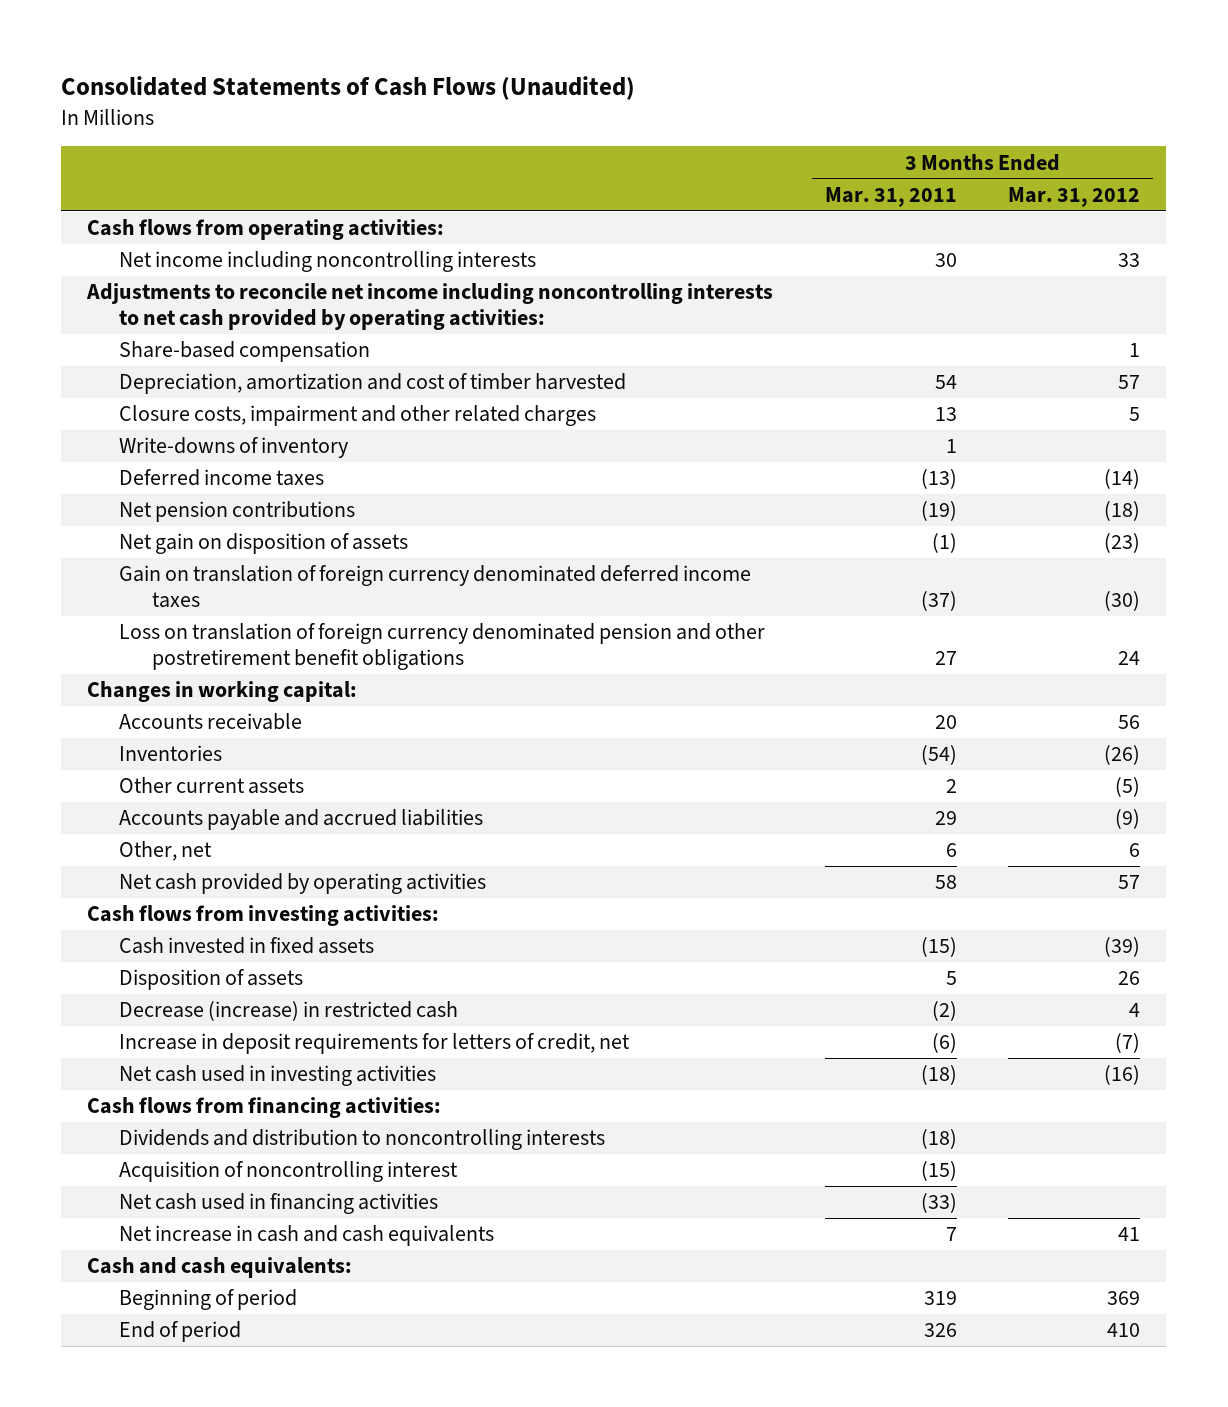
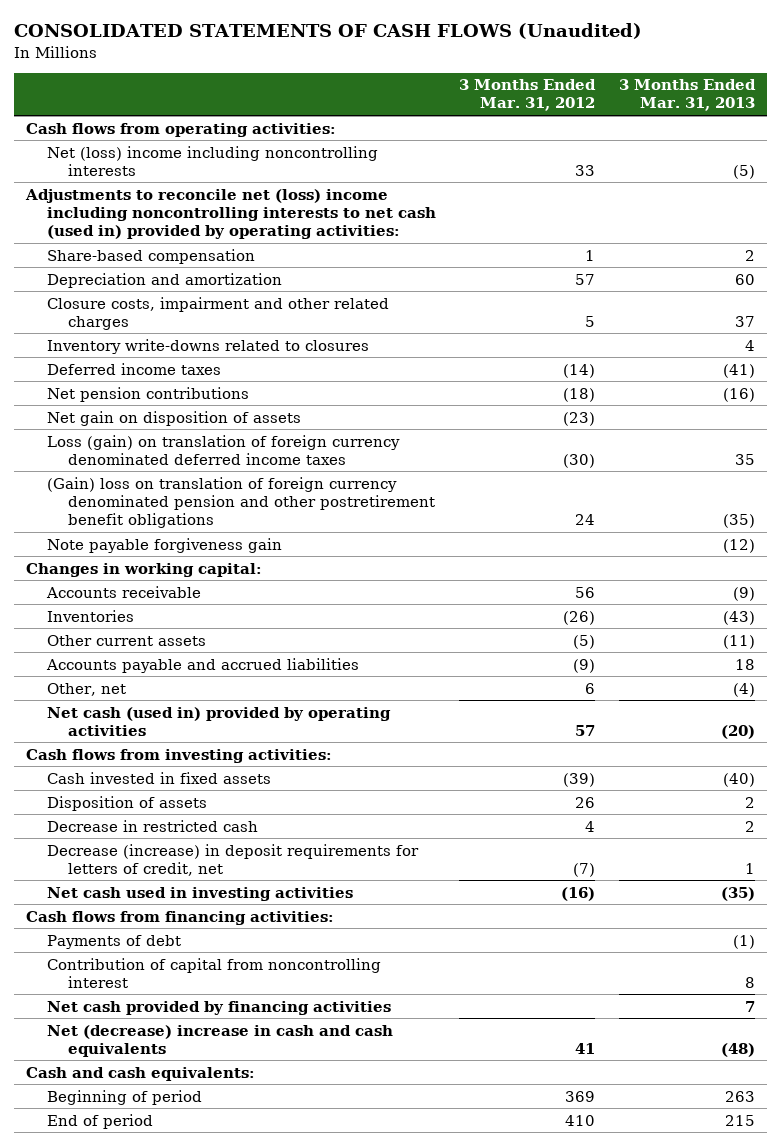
[61,76,636,101] Consolidated Statements of Cash Flows (Unaudited) -> [13,23,642,40] CONSOLIDATED STATEMENTS OF CASH FLOWS (Unaudited)
[824,186,957,207] Mar. 31, 2011 -> none
none -> [619,79,757,112] 3 Months Ended Mar. 31, 2013
[119,251,537,273] Net income including noncontrolling interests -> [46,145,378,176] Net (loss) income including noncontrolling interests
[86,283,774,330] Adjustments to reconcile net income including noncontrolling interests to net cash provided by operating activities: -> [24,188,436,240] Adjustments to reconcile net (loss) income including noncontrolling interests to net cash (used in) provided by operating activities:
[119,373,627,395] Depreciation, amortization and cost of timber harvested -> [46,272,282,288] Depreciation and amortization
[119,437,349,459] Write-downs of inventory -> [46,338,369,354] Inventory write-downs related to closures
[119,565,752,608] Gain on translation of foreign currency denominated deferred income taxes -> [46,434,400,465] Loss (gain) on translation of foreign currency denominated deferred income taxes
[119,623,766,670] Loss on translation of foreign currency denominated pension and other postretirement benefit obligations -> [46,476,435,529] (Gain) loss on translation of foreign currency denominated pension and other postretirement benefit obligations
none -> [46,537,282,553] Note payable forgiveness gain
[119,873,487,895] Net cash provided by operating activities -> [46,706,391,736] Net cash (used in) provided by operating activities
[119,1001,459,1022] Decrease (increase) in restricted cash -> [46,819,258,832] Decrease in restricted cash
[119,1033,631,1055] Increase in deposit requirements for letters of credit, net -> [46,843,419,876] Decrease (increase) in deposit requirements for letters of credit, net
[119,1129,606,1151] Dividends and distribution to noncontrolling interests -> none
[119,1161,459,1183] Acquisition of noncontrolling interest -> none
none -> [46,934,181,949] Payments of debt
none -> [46,957,381,988] Contribution of capital from noncontrolling interest
[119,1193,439,1215] Net cash used in financing activities -> [46,1000,391,1015] Net cash provided by financing activities
[119,1225,495,1247] Net increase in cash and cash equivalents -> [46,1024,393,1057] Net (decrease) increase in cash and cash equivalents

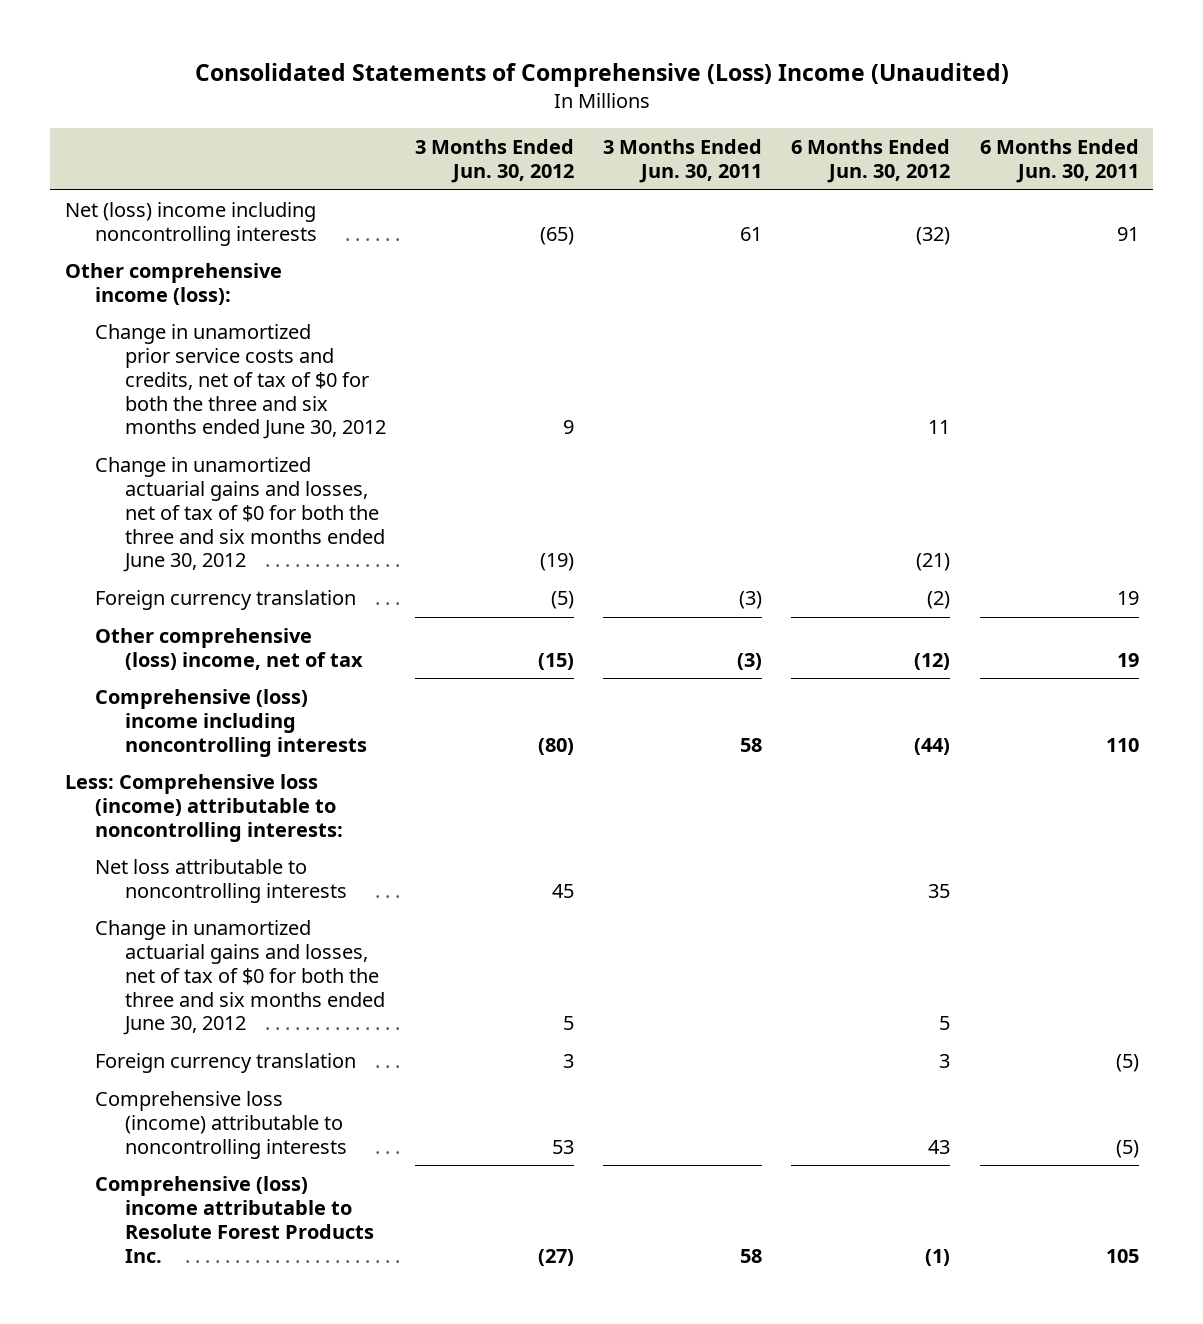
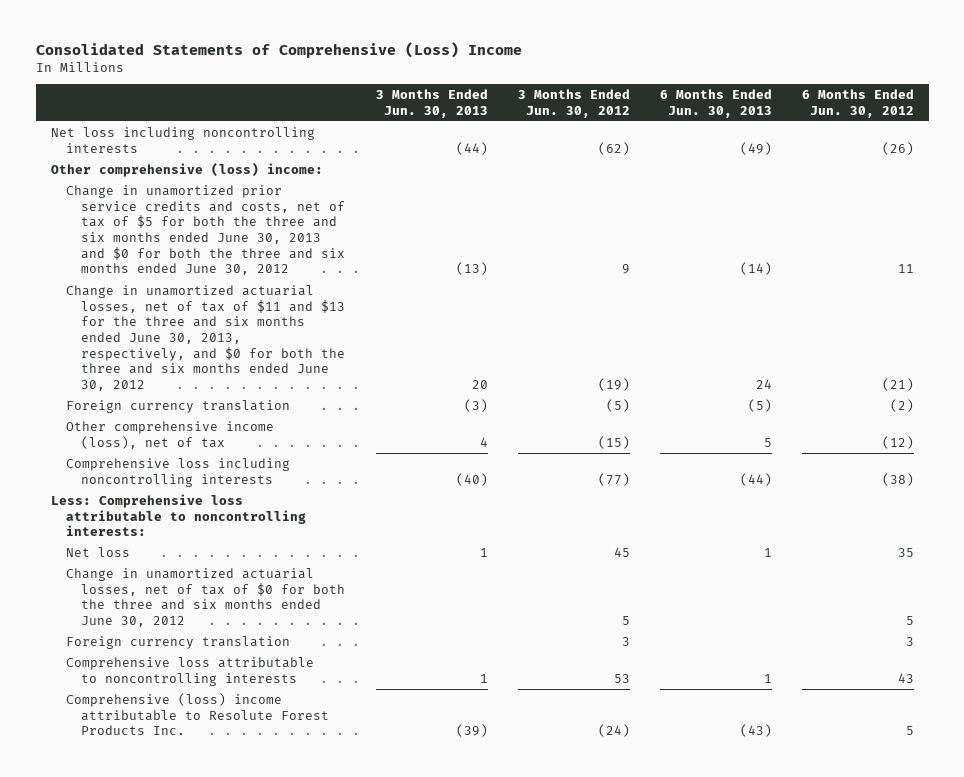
[194,63,1009,88] Consolidated Statements of Comprehensive (Loss) Income (Unaudited) -> [35,41,522,58] Consolidated Statements of Comprehensive (Loss) Income
[603,139,763,184] 3 Months Ended Jun. 30, 2011 -> none
[979,139,1139,184] 6 Months Ended Jun. 30, 2011 -> none
none -> [375,88,488,118] 3 Months Ended Jun. 30, 2013
none -> [659,88,772,118] 6 Months Ended Jun. 30, 2013
[64,202,317,246] Net (loss) income including noncontrolling interests -> [50,126,315,153] Net loss including noncontrolling interests
[540,226,575,245] (65) -> [597,141,630,155] (62)
[916,226,951,245] (32) -> [881,141,914,155] (26)
[64,263,282,305] Other comprehensive income (loss): -> [50,162,323,177] Other comprehensive (loss) income:
[94,324,386,440] Change in unamortized prior service costs and credits, net of tax of $0 for both the three and six months ended June 30, 2012 -> [66,184,346,276] Change in unamortized prior service credits and costs, net of tax of $5 for both the three and six months ended June 30, 2013 and $0 for both the three and six months ended June 30, 2012
[94,457,385,573] Change in unamortized actuarial gains and losses, net of tax of $0 for both the three and six months ended June 30, 2012 -> [66,284,346,392] Change in unamortized actuarial losses, net of tax of $11 and $13 for the three and six months ended June 30, 2013, respectively, and $0 for both the three and six months ended June 30, 2012
[94,628,363,670] Other comprehensive (loss) income, net of tax -> [66,420,275,449] Other comprehensive income (loss), net of tax
[94,689,367,757] Comprehensive (loss) income including noncontrolling interests -> [66,457,291,487] Comprehensive loss including noncontrolling interests
[538,737,575,755] (80) -> [597,472,630,486] (77)
[914,737,951,755] (44) -> [881,472,914,486] (38)
[64,774,343,842] Less: Comprehensive loss (income) attributable to noncontrolling interests: -> [50,493,307,537] Less: Comprehensive loss attributable to noncontrolling interests:
[94,859,347,903] Net loss attributable to noncontrolling interests -> [66,546,131,557] Net loss
[94,920,385,1036] Change in unamortized actuarial gains and losses, net of tax of $0 for both the three and six months ended June 30, 2012 -> [66,567,346,627] Change in unamortized actuarial losses, net of tax of $0 for both the three and six months ended June 30, 2012
[94,1091,347,1159] Comprehensive loss (income) attributable to noncontrolling interests -> [66,656,315,686] Comprehensive loss attributable to noncontrolling interests
[538,1248,575,1266] (27) -> [597,724,630,738] (24)
[925,1248,951,1266] (1) -> [905,726,914,736] 5

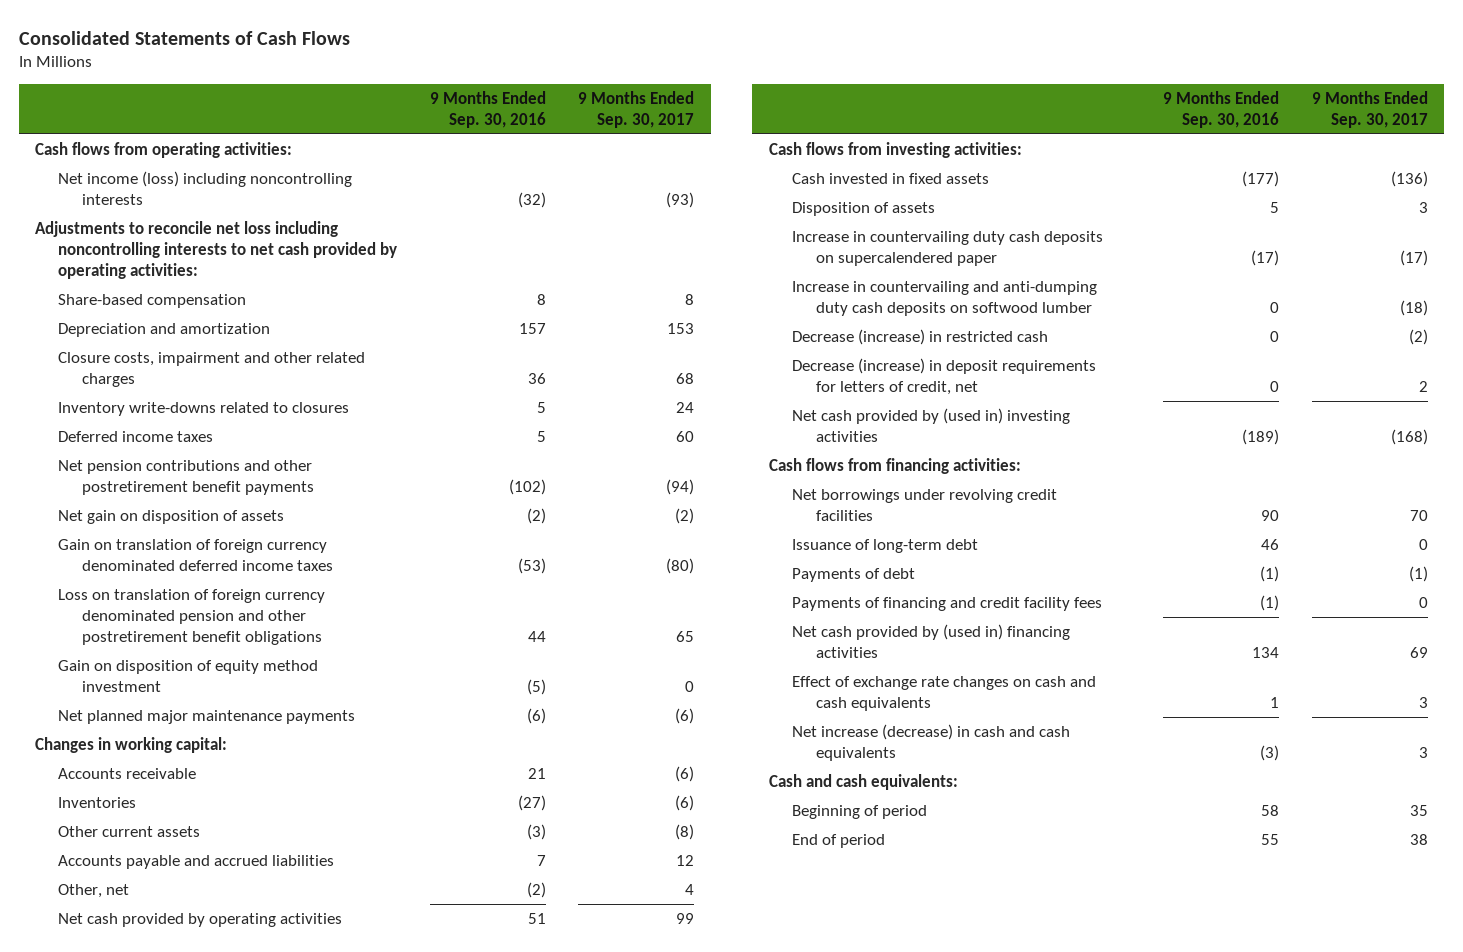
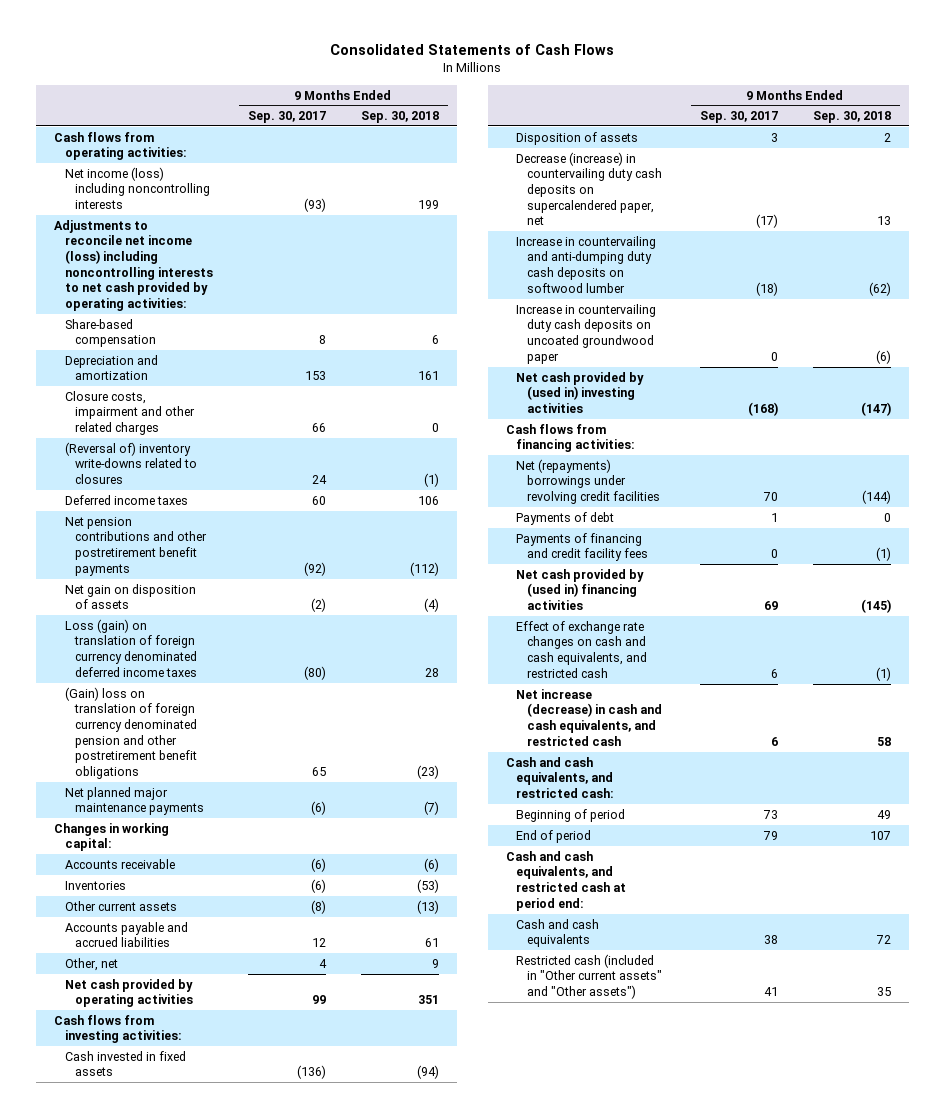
[429,90,546,129] 9 Months Ended Sep. 30, 2016 -> none
none -> [361,111,440,124] Sep. 30, 2018
[34,220,398,280] Adjustments to reconcile net loss including noncontrolling interests to net cash provided by operating activities: -> [53,219,213,312] Adjustments to reconcile net income (loss) including noncontrolling interests to net cash provided by operating activities:
[676,373,695,385] 68 -> [311,423,326,433] 66
[58,401,350,416] Inventory write-downs related to closures -> [64,441,198,485] (Reversal of) inventory write-downs related to closures
[666,479,695,496] (94) -> [303,561,326,576] (92)
[58,659,319,693] Gain on disposition of equity method investment -> none
[58,538,333,572] Gain on translation of foreign currency denominated deferred income taxes -> [64,618,198,677] Loss (gain) on translation of foreign currency denominated deferred income taxes
[58,588,326,646] Loss on translation of foreign currency denominated pension and other postretirement benefit obligations -> [64,686,198,780] (Gain) loss on translation of foreign currency denominated pension and other postretirement benefit obligations
[792,230,1104,267] Increase in countervailing duty cash deposits on supercalendered paper -> [516,151,663,226] Decrease (increase) in countervailing duty cash deposits on supercalendered paper, net
[792,328,1049,345] Decrease (increase) in restricted cash -> none
[792,357,1097,396] Decrease (increase) in deposit requirements for letters of credit, net -> none
none -> [516,303,657,364] Increase in countervailing duty cash deposits on uncoated groundwood paper
[792,538,979,553] Issuance of long-term debt -> none
[792,488,1058,522] Net borrowings under revolving credit facilities -> [516,458,661,505] Net (repayments) borrowings under revolving credit facilities
[1408,565,1428,582] (1) -> [770,512,778,522] 1
[792,675,1097,712] Effect of exchange rate changes on cash and cash equivalents -> [516,620,648,678] Effect of exchange rate changes on cash and cash equivalents, and restricted cash
[1418,697,1428,709] 3 -> [770,668,778,678] 6
[792,723,1071,762] Net increase (decrease) in cash and cash equivalents -> [516,688,663,746] Net increase (decrease) in cash and cash equivalents, and restricted cash
[1418,747,1428,759] 3 -> [770,736,778,746] 6
[768,773,958,790] Cash and cash equivalents: -> [505,756,615,799] Cash and cash equivalents, and restricted cash:
[1409,804,1428,816] 35 -> [762,809,778,819] 73
[1409,833,1428,845] 38 -> [762,830,778,840] 79
none -> [505,850,627,911] Cash and cash equivalents, and restricted cash at period end:
none -> [516,918,600,948] Cash and cash equivalents
none -> [516,953,663,1000] Restricted cash (included in "Other current assets" and "Other assets")

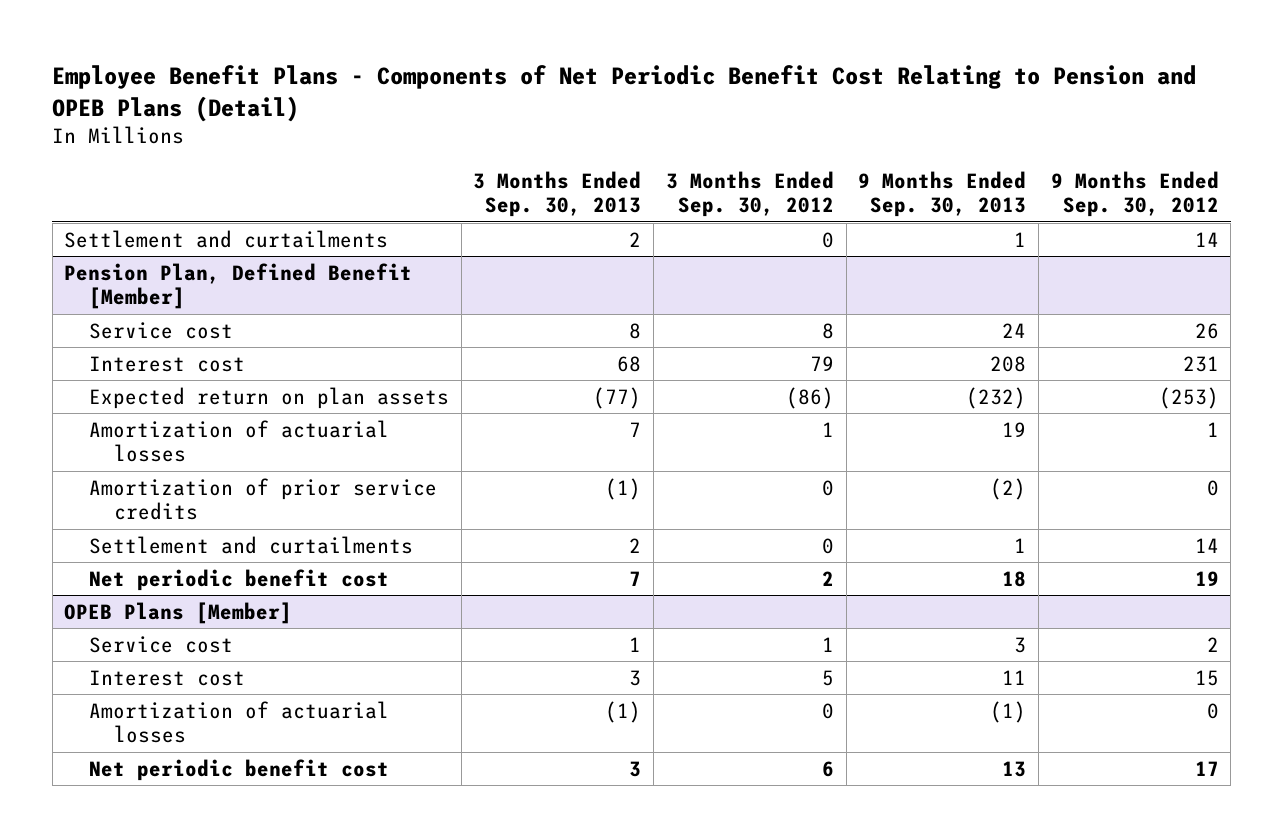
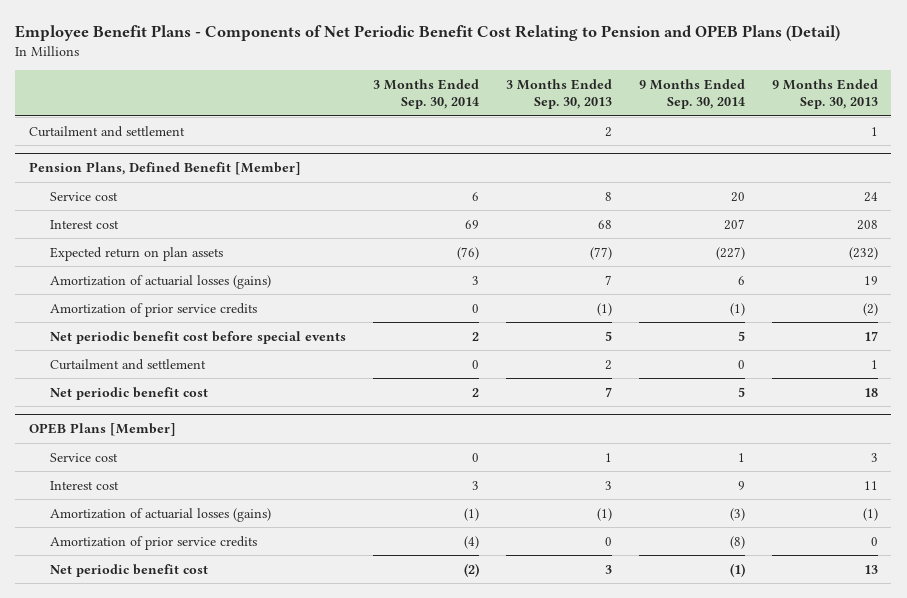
[665,170,834,218] 3 Months Ended Sep. 30, 2012 -> none
[1050,170,1219,218] 9 Months Ended Sep. 30, 2012 -> none
none -> [373,78,480,110] 3 Months Ended Sep. 30, 2014
none -> [639,78,746,110] 9 Months Ended Sep. 30, 2014
[64,229,389,248] Settlement and curtailments -> [28,125,185,137] Curtailment and settlement
[64,262,413,310] Pension Plan, Defined Benefit [Member] -> [28,162,301,176] Pension Plans, Defined Benefit [Member]
[89,419,390,463] Amortization of actuarial losses -> [50,274,272,289] Amortization of actuarial losses (gains)
none -> [50,330,347,344] Net periodic benefit cost before special events
[89,535,414,554] Settlement and curtailments -> [50,358,207,370] Curtailment and settlement
[89,700,390,744] Amortization of actuarial losses -> [50,507,272,522] Amortization of actuarial losses (gains)
none -> [50,535,258,550] Amortization of prior service credits

